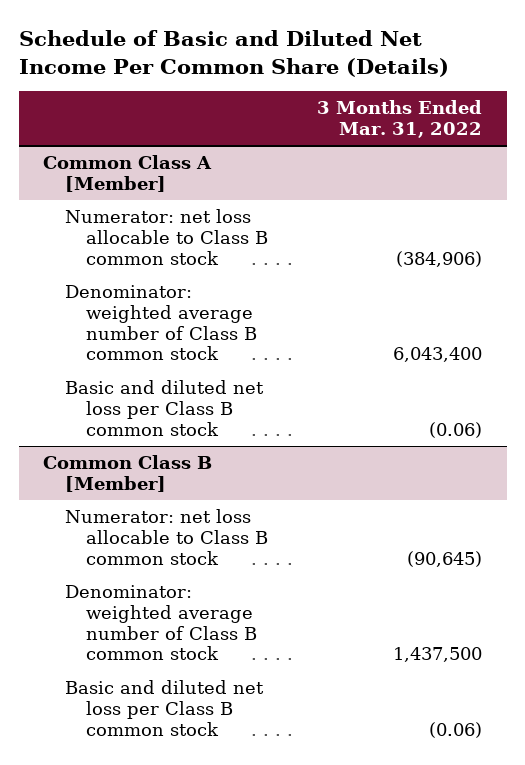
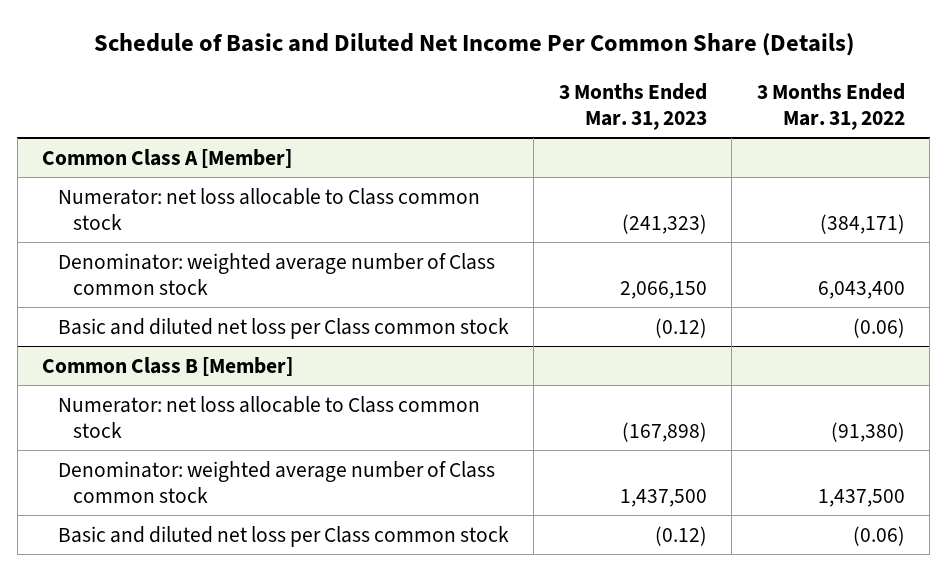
none -> [558,82,707,130] 3 Months Ended Mar. 31, 2023
[64,209,269,265] Numerator: net loss allocable to Class B common stock -> [57,187,480,230] Numerator: net loss allocable to Class common stock
[396,250,483,267] (384,906) -> [819,213,905,234] (384,171)
[64,285,258,361] Denominator: weighted average number of Class B common stock -> [57,252,495,295] Denominator: weighted average number of Class common stock
[64,380,264,436] Basic and diluted net loss per Class B common stock -> [57,317,509,339] Basic and diluted net loss per Class common stock
[64,509,269,565] Numerator: net loss allocable to Class B common stock -> [57,395,480,438] Numerator: net loss allocable to Class common stock
[407,550,483,567] (90,645) -> [830,421,905,442] (91,380)
[64,585,258,661] Denominator: weighted average number of Class B common stock -> [57,460,495,503] Denominator: weighted average number of Class common stock
[64,680,264,736] Basic and diluted net loss per Class B common stock -> [57,525,509,547] Basic and diluted net loss per Class common stock

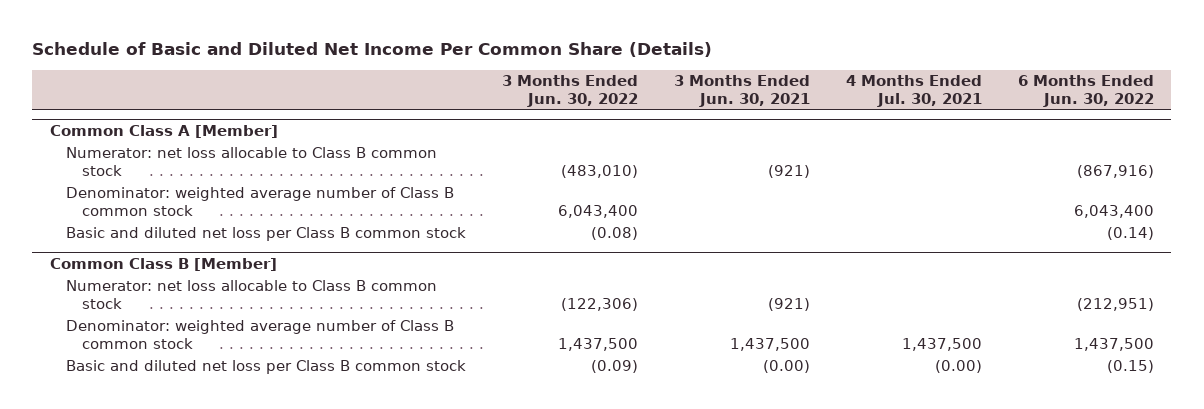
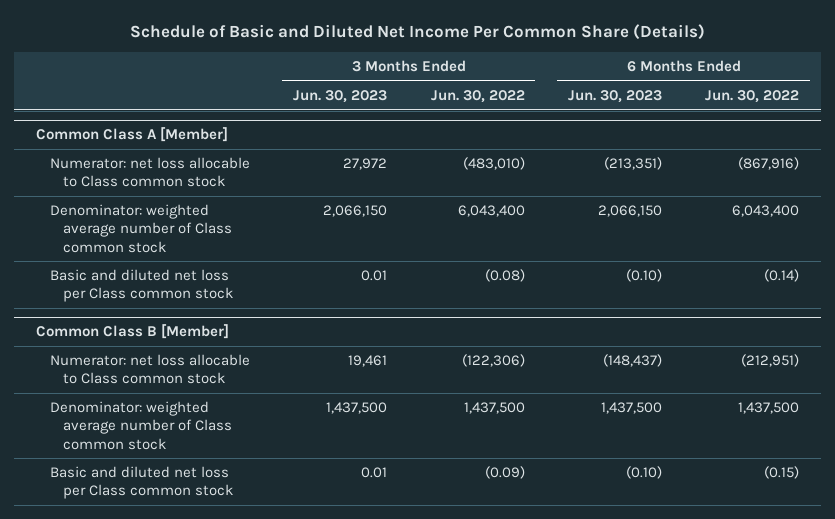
[673,75,810,108] 3 Months Ended Jun. 30, 2021 -> none
[845,75,982,108] 4 Months Ended Jul. 30, 2021 -> none
none -> [293,89,388,103] Jun. 30, 2023
none -> [567,89,662,103] Jun. 30, 2023
[65,147,437,177] Numerator: net loss allocable to Class B common stock -> [49,157,250,188] Numerator: net loss allocable to Class common stock
[65,187,454,217] Denominator: weighted average number of Class B common stock -> [49,204,233,253] Denominator: weighted average number of Class common stock
[65,227,466,242] Basic and diluted net loss per Class B common stock -> [49,269,234,303] Basic and diluted net loss per Class common stock
[65,280,437,310] Numerator: net loss allocable to Class B common stock -> [49,354,250,385] Numerator: net loss allocable to Class common stock
[65,320,454,350] Denominator: weighted average number of Class B common stock -> [49,401,233,450] Denominator: weighted average number of Class common stock
[65,360,466,375] Basic and diluted net loss per Class B common stock -> [49,466,234,500] Basic and diluted net loss per Class common stock

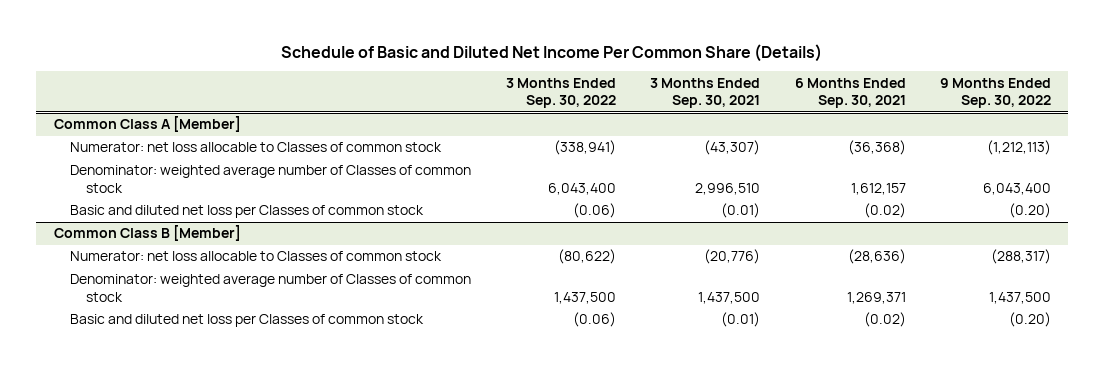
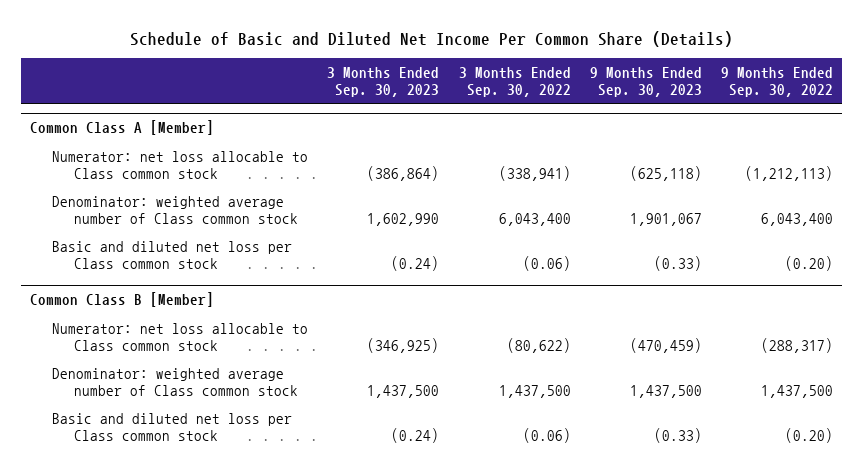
[650,77,761,109] 3 Months Ended Sep. 30, 2021 -> none
[794,77,906,109] 6 Months Ended Sep. 30, 2021 -> none
none -> [327,66,440,98] 3 Months Ended Sep. 30, 2023
none -> [589,66,702,98] 9 Months Ended Sep. 30, 2023
[70,142,443,153] Numerator: net loss allocable to Classes of common stock -> [52,150,309,180] Numerator: net loss allocable to Class common stock
[70,165,472,193] Denominator: weighted average number of Classes of common stock -> [52,195,299,225] Denominator: weighted average number of Class common stock
[70,205,425,219] Basic and diluted net loss per Classes of common stock -> [52,240,293,270] Basic and diluted net loss per Class common stock
[70,251,443,262] Numerator: net loss allocable to Classes of common stock -> [52,322,309,352] Numerator: net loss allocable to Class common stock
[70,274,472,302] Denominator: weighted average number of Classes of common stock -> [52,367,299,397] Denominator: weighted average number of Class common stock
[70,314,425,328] Basic and diluted net loss per Classes of common stock -> [52,412,293,442] Basic and diluted net loss per Class common stock

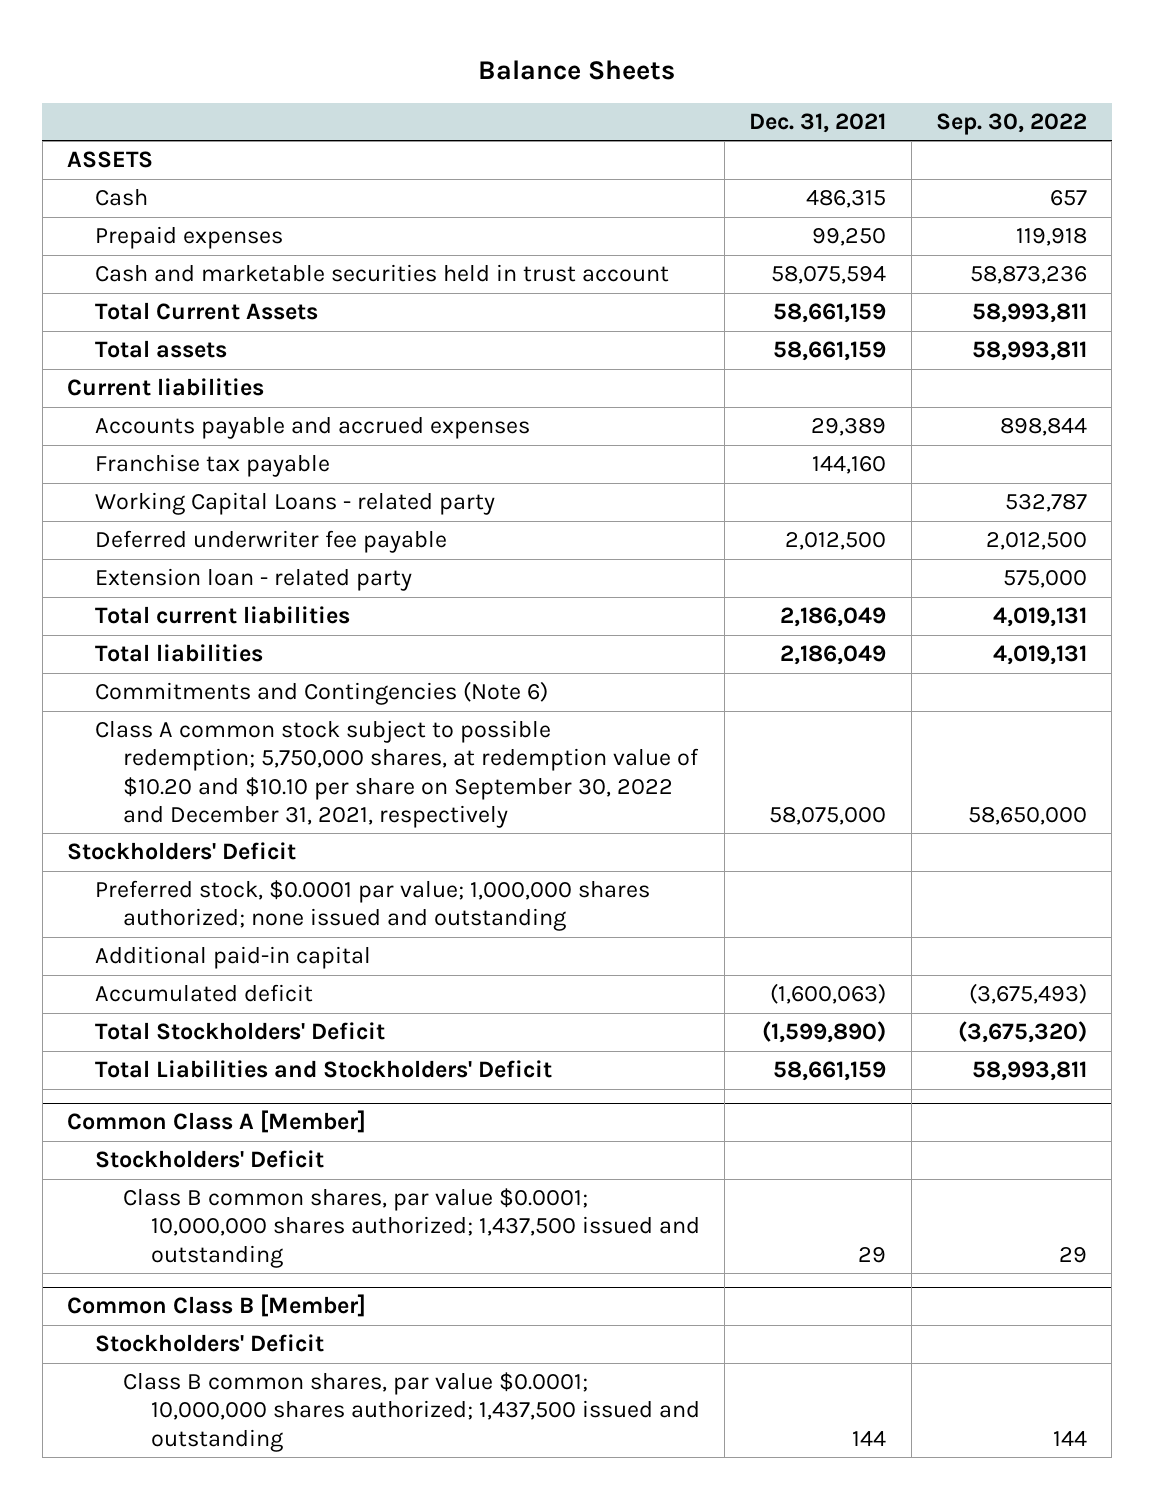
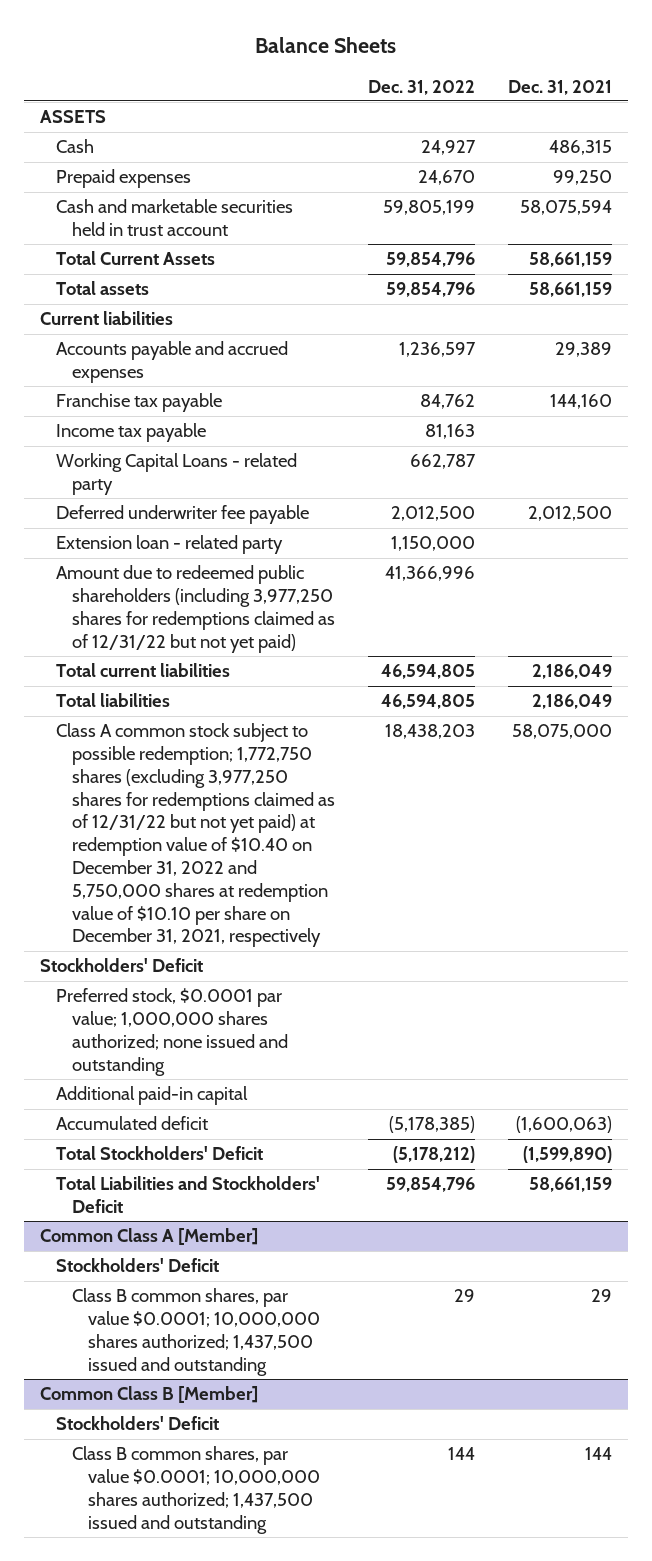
[935,113,1087,136] Sep. 30, 2022 -> none
none -> [367,79,475,95] Dec. 31, 2022
none -> [56,423,207,443] Income tax payable
none -> [56,565,335,653] Amount due to redeemed public shareholders (including 3,977,250 shares for redemptions claimed as of 12/31/22 but not yet paid)
[95,681,549,706] Commitments and Contingencies (Note 6) -> none
[95,720,699,828] Class A common stock subject to possible redemption; 5,750,000 shares, at redemption value of $10.20 and $10.10 per share on September 30, 2022 and December 31, 2021, respectively -> [56,723,335,948] Class A common stock subject to possible redemption; 1,772,750 shares (excluding 3,977,250 shares for redemptions claimed as of 12/31/22 but not yet paid) at redemption value of $10.40 on December 31, 2022 and 5,750,000 shares at redemption value of $10.10 per share on December 31, 2021, respectively

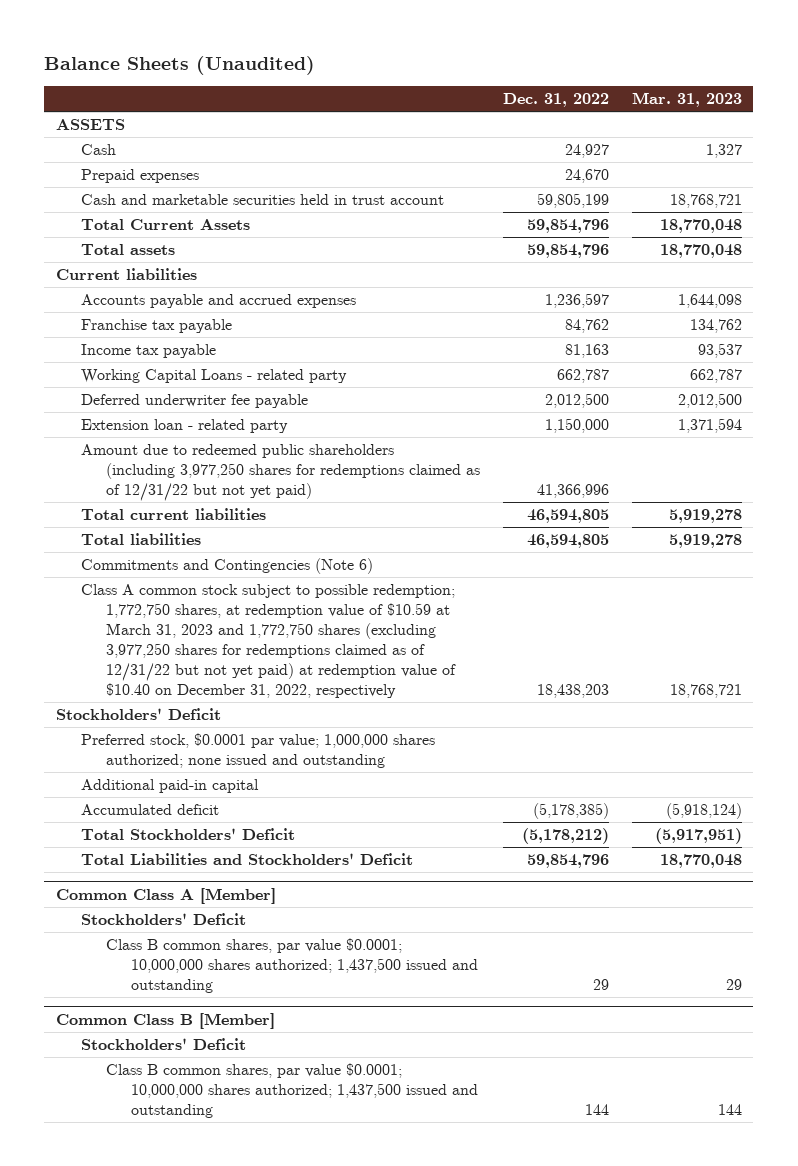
[255,36,397,53] Balance Sheets -> [44,55,316,75] Balance Sheets (Unaudited)
[507,79,612,95] Dec. 31, 2021 -> none
none -> [631,92,742,108] Mar. 31, 2023
none -> [80,558,373,575] Commitments and Contingencies (Note 6)
[56,723,335,948] Class A common stock subject to possible redemption; 1,772,750 shares (excluding 3,977,250 shares for redemptions claimed as of 12/31/22 but not yet paid) at redemption value of $10.40 on December 31, 2022 and 5,750,000 shares at redemption value of $10.10 per share on December 31, 2021, respectively -> [80,584,456,698] Class A common stock subject to possible redemption; 1,772,750 shares, at redemption value of $10.59 at March 31, 2023 and 1,772,750 shares (excluding 3,977,250 shares for redemptions claimed as of 12/31/22 but not yet paid) at redemption value of $10.40 on December 31, 2022, respectively

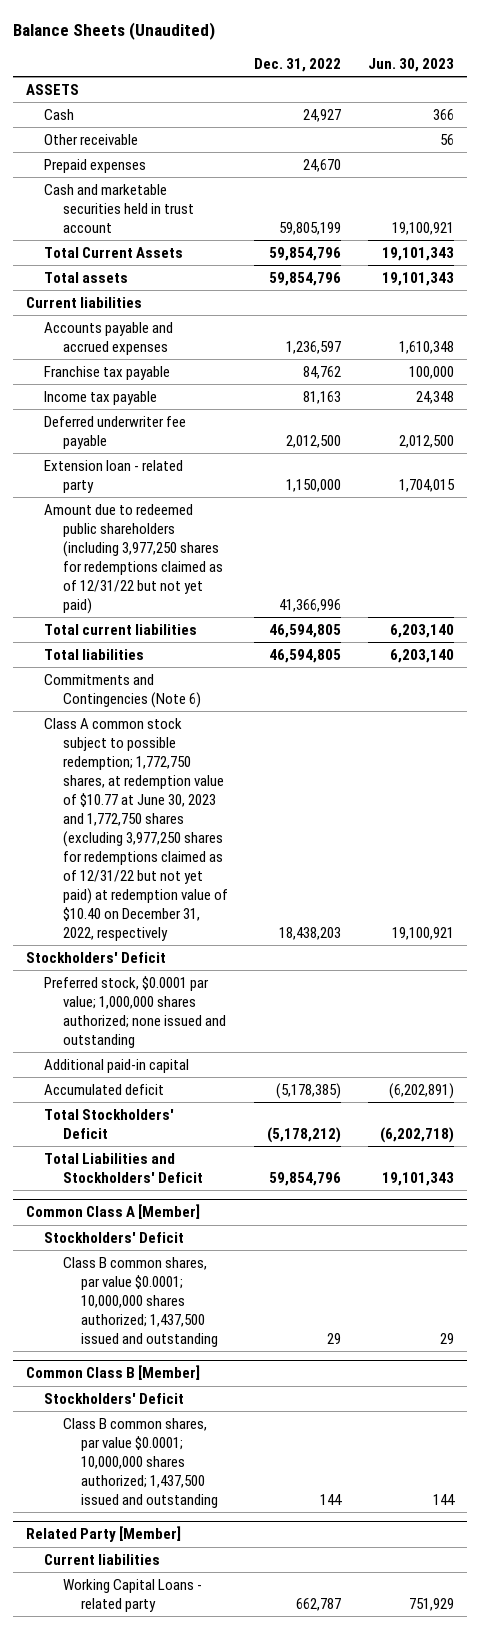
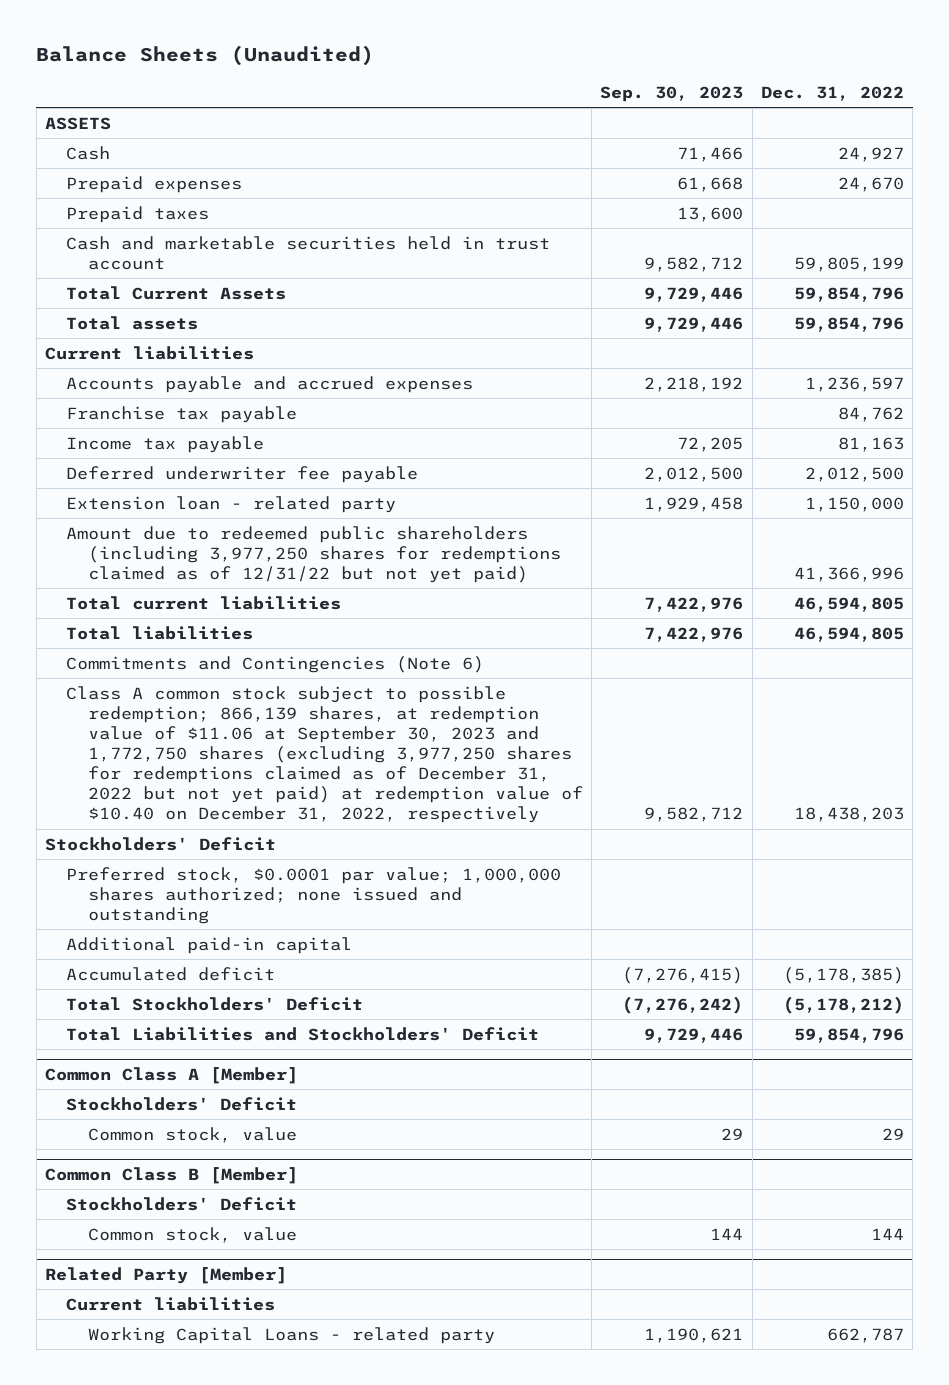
[367,57,454,72] Jun. 30, 2023 -> none
none -> [600,85,744,102] Sep. 30, 2023
[44,133,139,145] Other receivable -> none
none -> [66,205,210,223] Prepaid taxes
[44,717,228,941] Class A common stock subject to possible redemption; 1,772,750 shares, at redemption value of $10.77 at June 30, 2023 and 1,772,750 shares (excluding 3,977,250 shares for redemptions claimed as of 12/31/22 but not yet paid) at redemption value of $10.40 on December 31, 2022, respectively -> [66,685,583,824] Class A common stock subject to possible redemption; 866,139 shares, at redemption value of $11.06 at September 30, 2023 and 1,772,750 shares (excluding 3,977,250 shares for redemptions claimed as of December 31, 2022 but not yet paid) at redemption value of $10.40 on December 31, 2022, respectively
[62,1256,218,1347] Class B common shares, par value $0.0001; 10,000,000 shares authorized; 1,437,500 issued and outstanding -> [87,1126,297,1143] Common stock, value
[62,1417,218,1508] Class B common shares, par value $0.0001; 10,000,000 shares authorized; 1,437,500 issued and outstanding -> [87,1226,297,1243] Common stock, value

